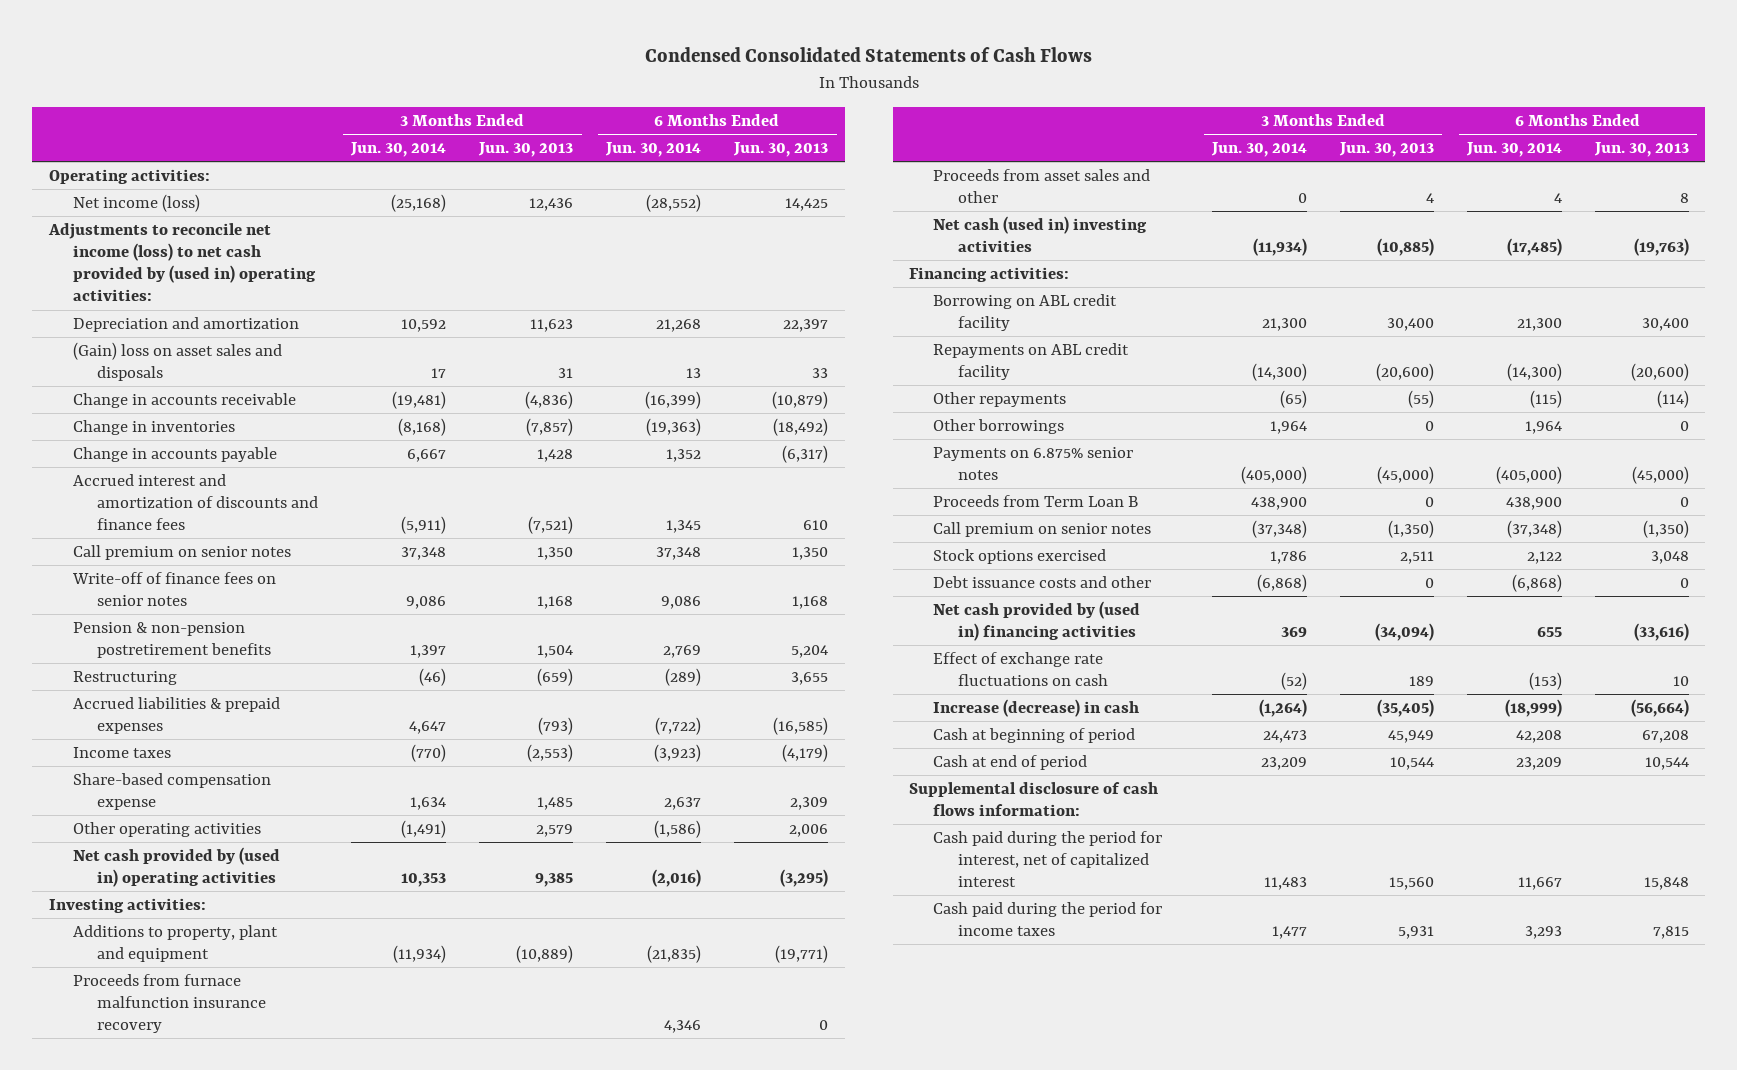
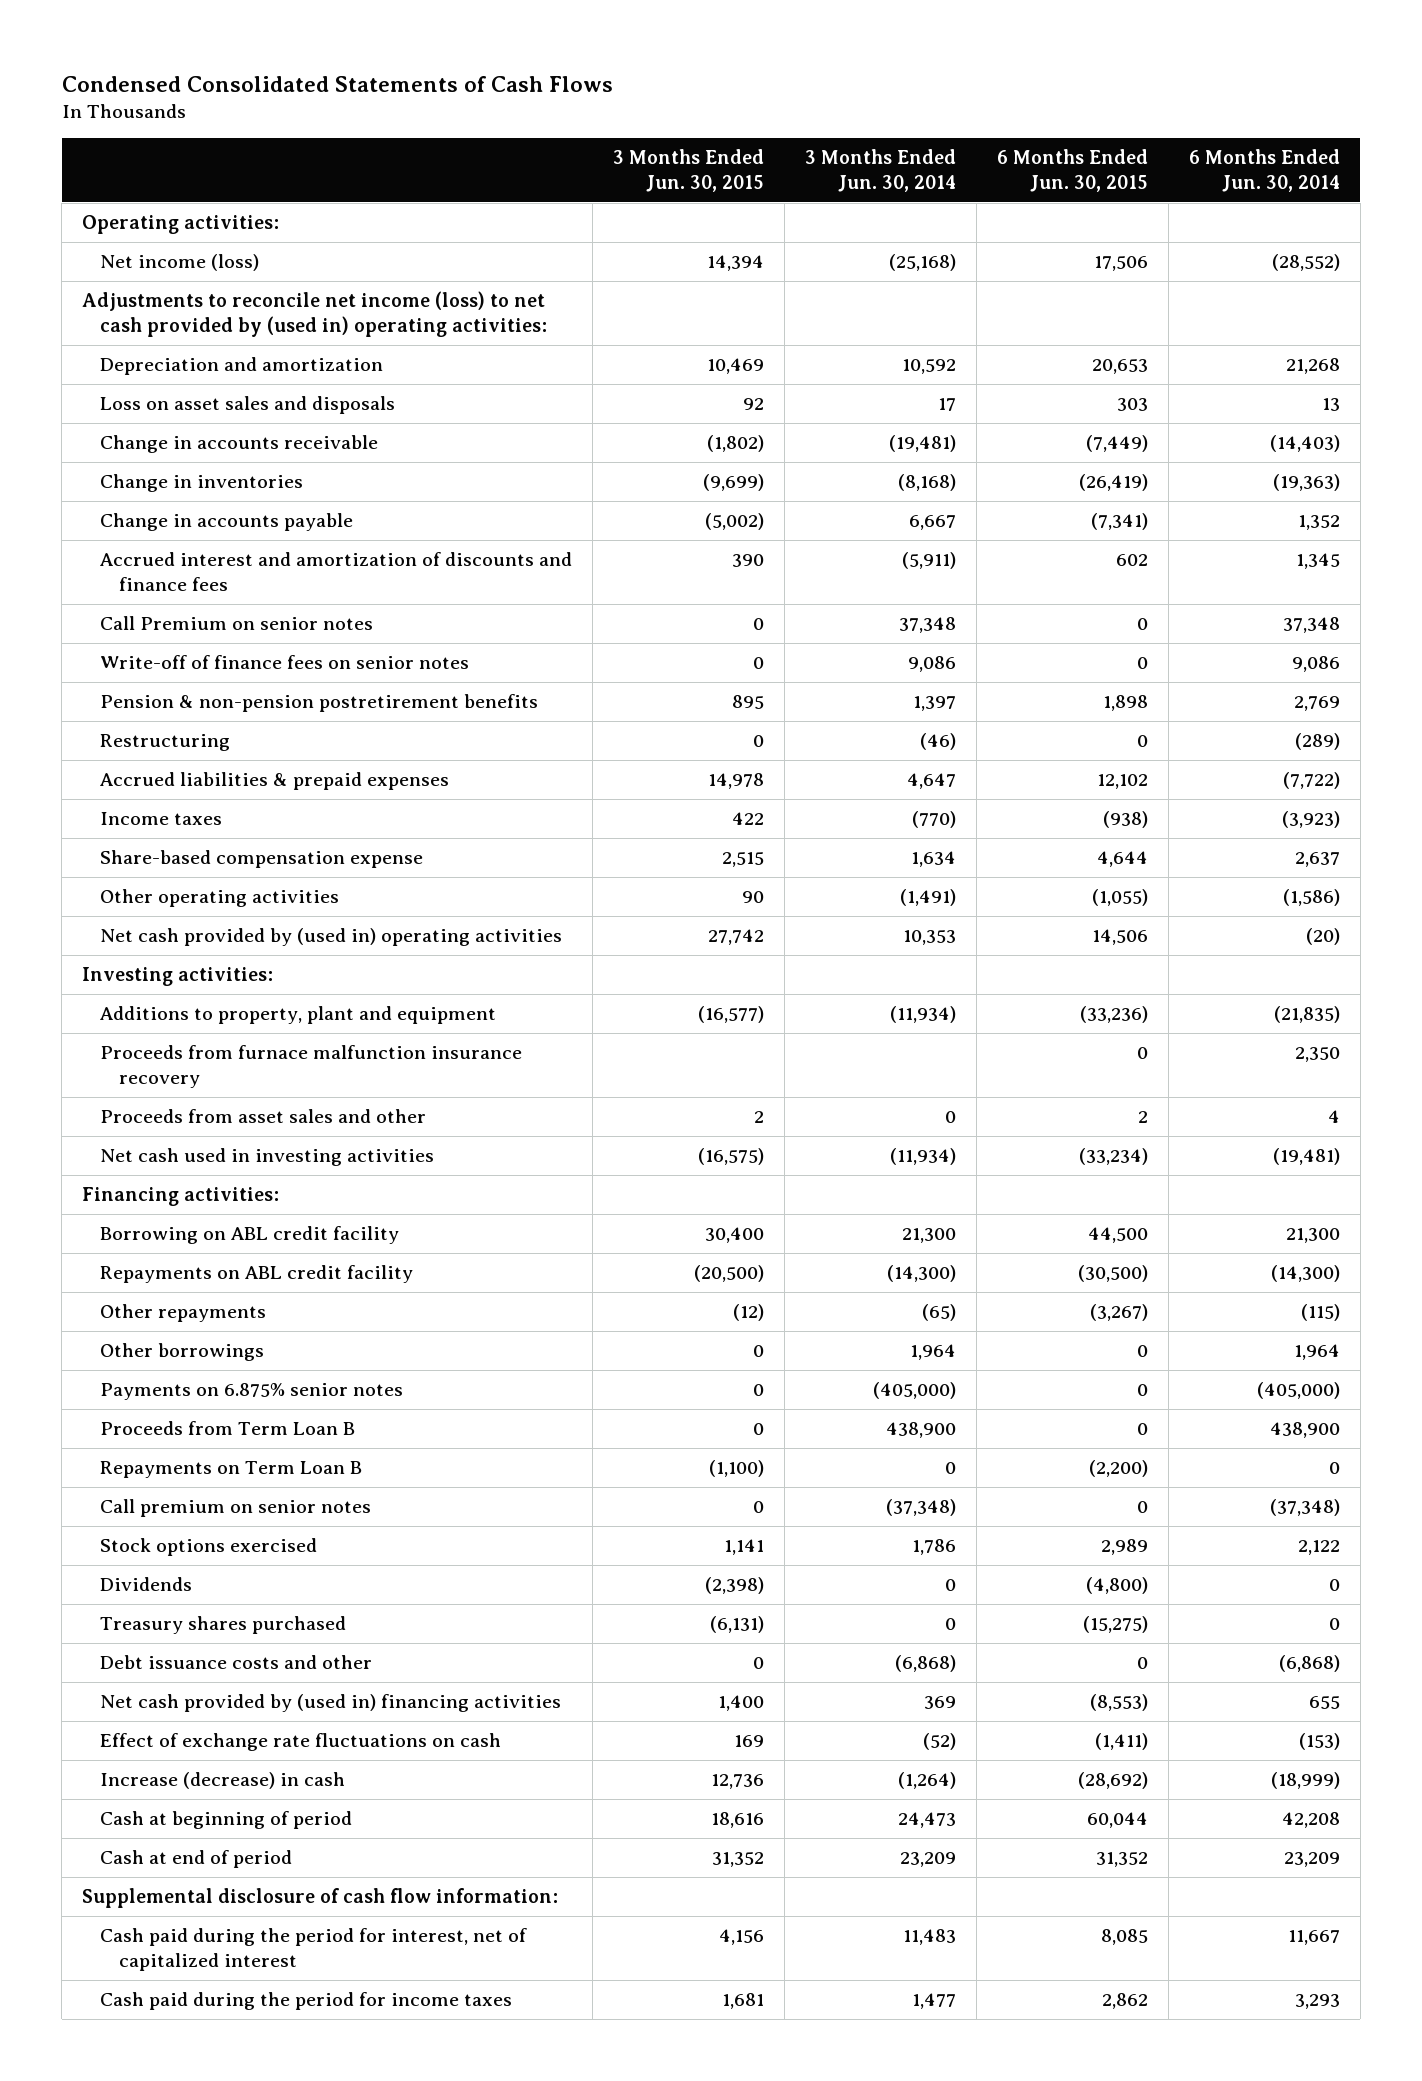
[478,142,574,158] Jun. 30, 2013 -> none
[733,142,829,158] Jun. 30, 2013 -> none
none -> [613,148,765,192] 3 Months Ended Jun. 30, 2015
none -> [997,148,1149,192] 6 Months Ended Jun. 30, 2015
[73,342,283,382] (Gain) loss on asset sales and disposals -> [100,396,396,415] Loss on asset sales and disposals
[645,391,702,410] (16,399) -> [1269,435,1340,453] (14,403)
[73,545,292,561] Call premium on senior notes -> [100,616,374,631] Call Premium on senior notes
[652,869,702,888] (2,016) -> [1305,928,1340,946] (20)
[664,1020,702,1034] 4,346 -> [1294,1047,1340,1063] 2,350
[933,216,1148,253] Net cash (used in) investing activities -> [100,1148,435,1167] Net cash used in investing activities
[1506,238,1562,257] (17,485) -> [1272,1148,1340,1166] (19,481)
none -> [100,1461,363,1479] Repayments on Term Loan B
none -> [100,1577,193,1592] Dividends
none -> [100,1616,347,1635] Treasury shares purchased
[909,782,1159,817] Supplemental disclosure of cash flows information: -> [81,1888,558,1909] Supplemental disclosure of cash flow information:

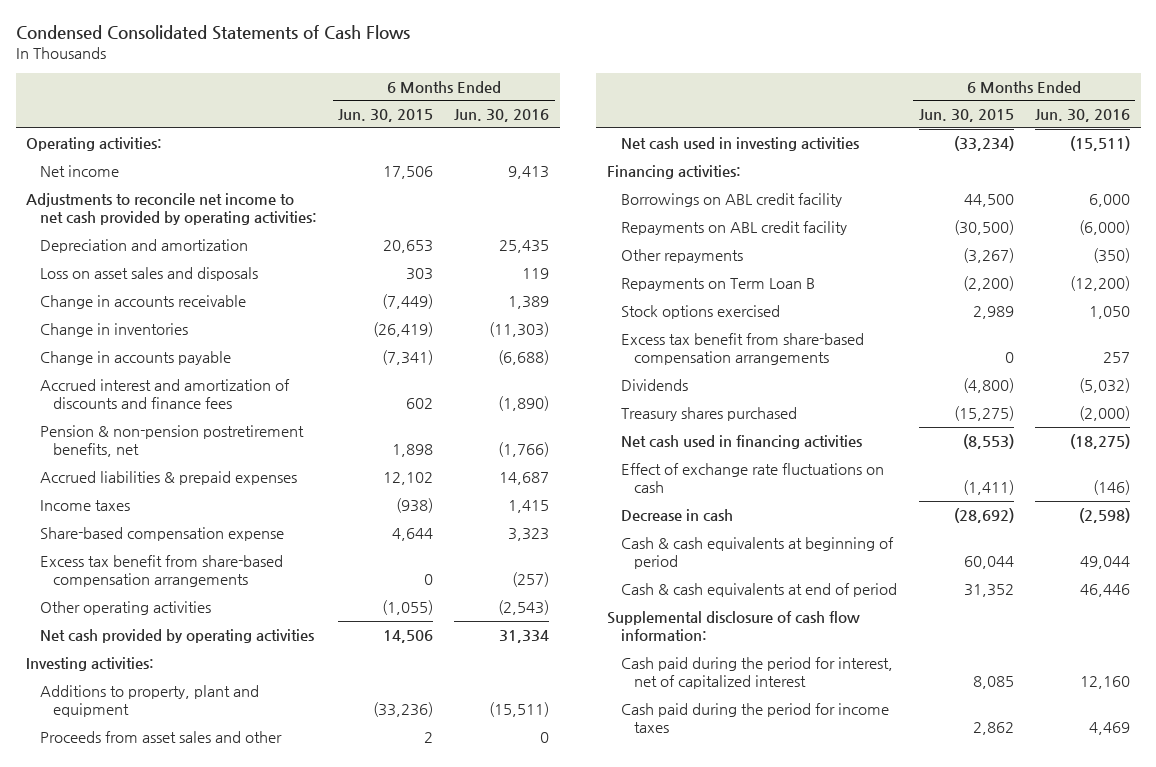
[613,148,765,192] 3 Months Ended Jun. 30, 2015 -> none
[805,148,957,192] 3 Months Ended Jun. 30, 2014 -> none
[1188,148,1340,192] 6 Months Ended Jun. 30, 2014 -> none
none -> [454,109,550,123] Jun. 30, 2016
[100,254,260,272] Net income (loss) -> [39,164,119,177] Net income
[81,291,548,338] Adjustments to reconcile net income (loss) to net cash provided by (used in) operating activities: -> [26,192,317,226] Adjustments to reconcile net income to net cash provided by operating activities:
[100,616,374,631] Call Premium on senior notes -> none
[100,655,470,670] Write-off of finance fees on senior notes -> none
[100,734,231,752] Restructuring -> none
[100,694,539,713] Pension & non-pension postretirement benefits -> [39,424,304,458] Pension & non-pension postretirement benefits, net
none -> [39,554,283,588] Excess tax benefit from share-based compensation arrangements
[100,928,563,947] Net cash provided by (used in) operating activities -> [39,628,314,643] Net cash provided by operating activities
[100,1045,523,1089] Proceeds from furnace malfunction insurance recovery -> none
[100,1226,400,1245] Borrowing on ABL credit facility -> [620,192,842,207] Borrowings on ABL credit facility
[100,1343,265,1362] Other borrowings -> none
[100,1383,404,1401] Payments on 6.875% senior notes -> none
[100,1421,356,1436] Proceeds from Term Loan B -> none
[100,1499,372,1518] Call premium on senior notes -> none
none -> [620,332,864,366] Excess tax benefit from share-based compensation arrangements
[100,1655,373,1670] Debt issuance costs and other -> none
[100,1694,562,1713] Net cash provided by (used in) financing activities -> [620,434,862,449] Net cash used in financing activities
[100,1772,346,1790] Increase (decrease) in cash -> [620,508,733,521] Decrease in cash
[100,1811,353,1830] Cash at beginning of period -> [620,536,894,570] Cash & cash equivalents at beginning of period
[100,1850,293,1869] Cash at end of period -> [620,582,897,597] Cash & cash equivalents at end of period

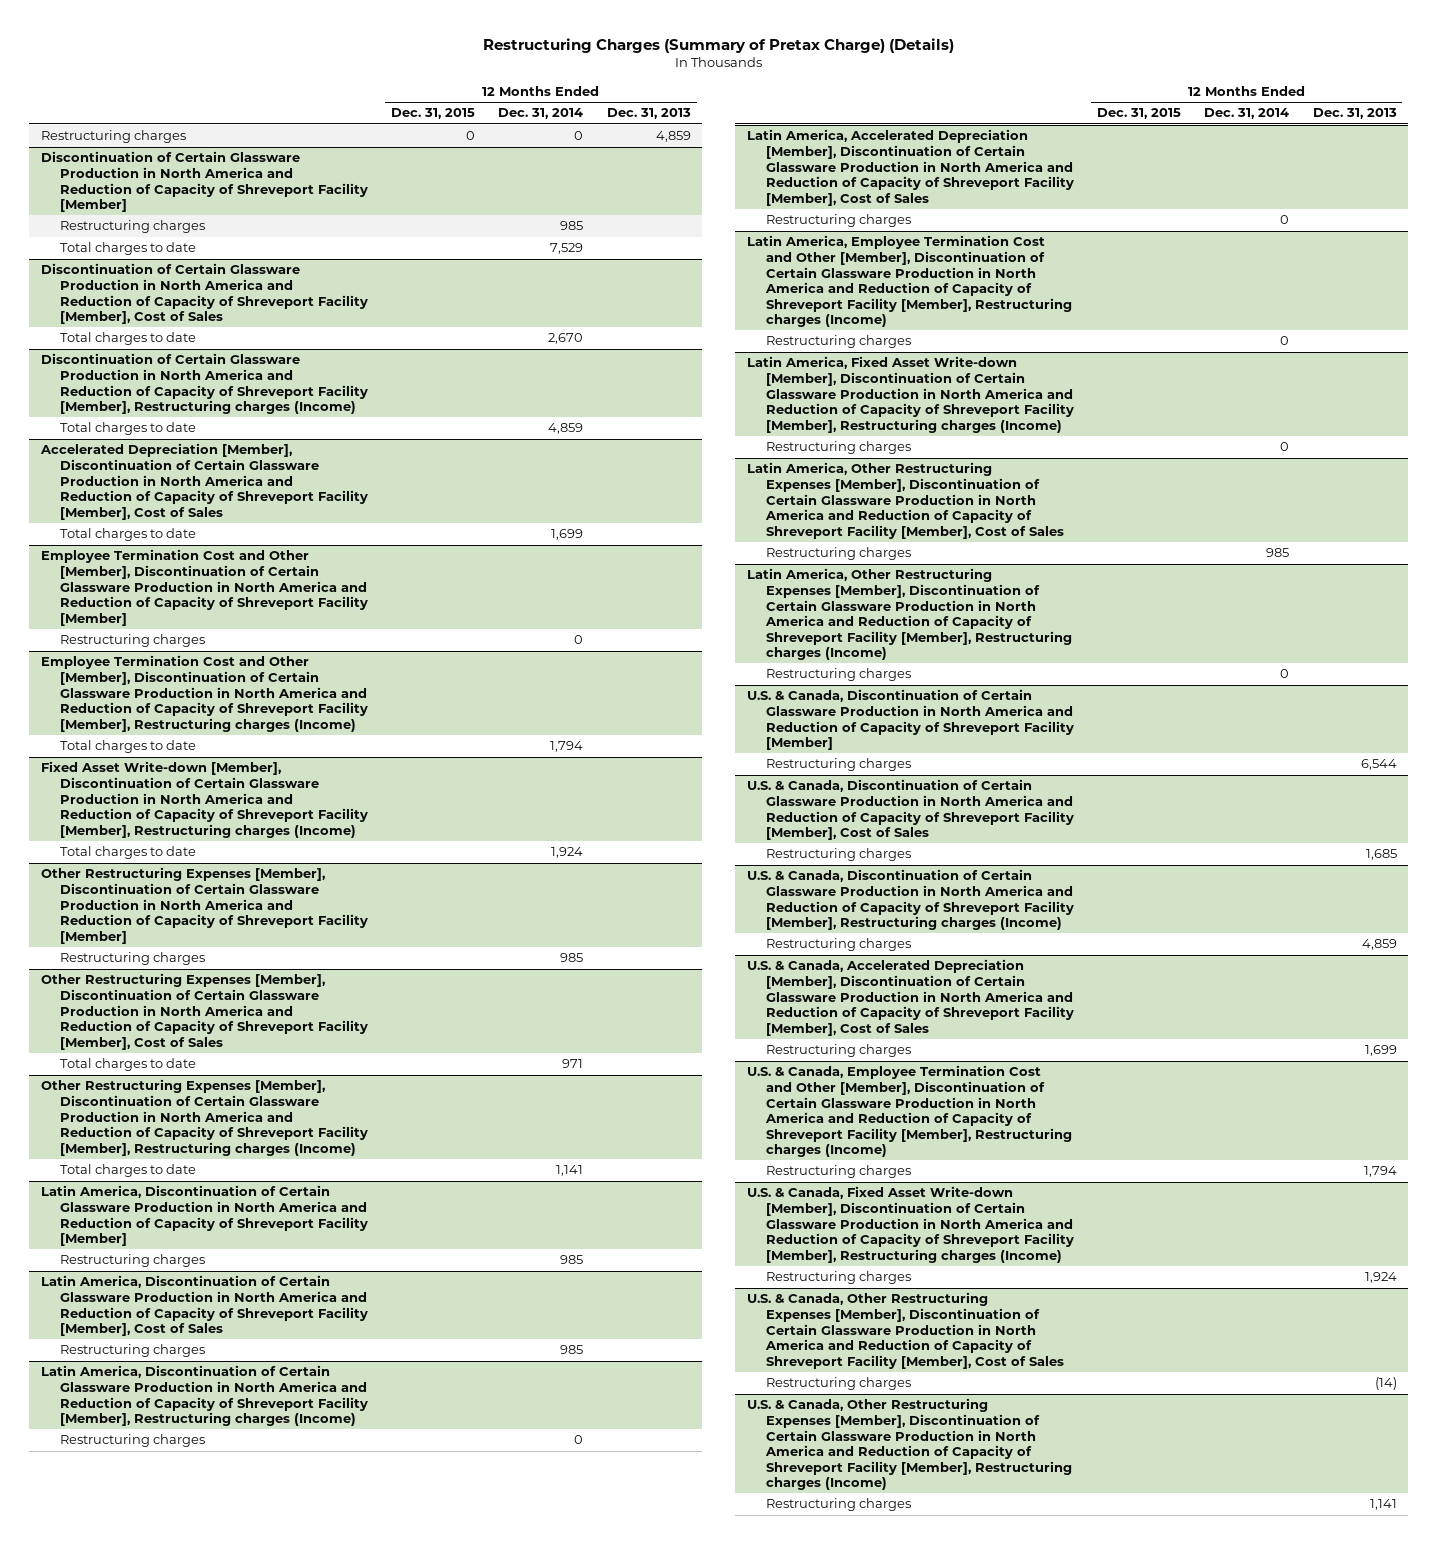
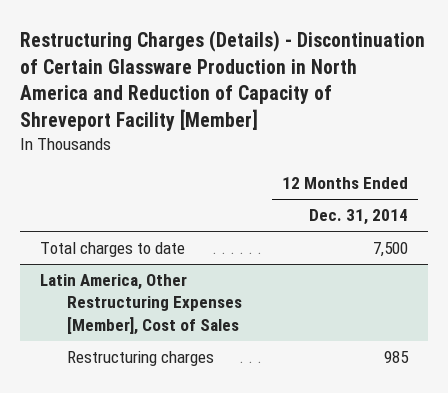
[482,37,954,53] Restructuring Charges (Summary of Pretax Charge) (Details) -> [20,29,426,131] Restructuring Charges (Details) - Discontinuation of Certain Glassware Production in North America and Reduction of Capacity of Shreveport Facility [Member]
[391,108,476,120] Dec. 31, 2015 -> none
[606,108,691,120] Dec. 31, 2013 -> none
[40,130,186,144] Restructuring charges -> none
[40,151,368,213] Discontinuation of Certain Glassware Production in North America and Reduction of Capacity of Shreveport Facility [Member] -> none
[59,220,205,234] Restructuring charges -> none
[40,263,368,325] Discontinuation of Certain Glassware Production in North America and Reduction of Capacity of Shreveport Facility [Member], Cost of Sales -> none
[59,332,196,346] Total charges to date -> none
[40,353,368,415] Discontinuation of Certain Glassware Production in North America and Reduction of Capacity of Shreveport Facility [Member], Restructuring charges (Income) -> none
[59,422,196,436] Total charges to date -> none
[39,443,368,520] Accelerated Depreciation [Member], Discontinuation of Certain Glassware Production in North America and Reduction of Capacity of Shreveport Facility [Member], Cost of Sales -> none
[59,528,196,542] Total charges to date -> none
[40,549,368,626] Employee Termination Cost and Other [Member], Discontinuation of Certain Glassware Production in North America and Reduction of Capacity of Shreveport Facility [Member] -> none
[59,634,205,648] Restructuring charges -> none
[40,655,368,732] Employee Termination Cost and Other [Member], Discontinuation of Certain Glassware Production in North America and Reduction of Capacity of Shreveport Facility [Member], Restructuring charges (Income) -> none
[59,740,196,754] Total charges to date -> none
[40,761,368,838] Fixed Asset Write-down [Member], Discontinuation of Certain Glassware Production in North America and Reduction of Capacity of Shreveport Facility [Member], Restructuring charges (Income) -> none
[59,846,196,860] Total charges to date -> none
[40,867,368,944] Other Restructuring Expenses [Member], Discontinuation of Certain Glassware Production in North America and Reduction of Capacity of Shreveport Facility [Member] -> none
[59,952,205,966] Restructuring charges -> none
[40,973,368,1050] Other Restructuring Expenses [Member], Discontinuation of Certain Glassware Production in North America and Reduction of Capacity of Shreveport Facility [Member], Cost of Sales -> none
[59,1058,196,1072] Total charges to date -> none
[40,1079,368,1156] Other Restructuring Expenses [Member], Discontinuation of Certain Glassware Production in North America and Reduction of Capacity of Shreveport Facility [Member], Restructuring charges (Income) -> none
[59,1164,196,1178] Total charges to date -> none
[40,1185,368,1247] Latin America, Discontinuation of Certain Glassware Production in North America and Reduction of Capacity of Shreveport Facility [Member] -> none
[59,1254,205,1268] Restructuring charges -> none
[40,1275,368,1337] Latin America, Discontinuation of Certain Glassware Production in North America and Reduction of Capacity of Shreveport Facility [Member], Cost of Sales -> none
[59,1344,205,1358] Restructuring charges -> none
[40,1365,368,1427] Latin America, Discontinuation of Certain Glassware Production in North America and Reduction of Capacity of Shreveport Facility [Member], Restructuring charges (Income) -> none
[59,1434,205,1448] Restructuring charges -> none
[746,129,1074,206] Latin America, Accelerated Depreciation [Member], Discontinuation of Certain Glassware Production in North America and Reduction of Capacity of Shreveport Facility [Member], Cost of Sales -> none
[765,214,911,228] Restructuring charges -> none
[746,235,1072,328] Latin America, Employee Termination Cost and Other [Member], Discontinuation of Certain Glassware Production in North America and Reduction of Capacity of Shreveport Facility [Member], Restructuring charges (Income) -> none
[765,335,911,349] Restructuring charges -> none
[746,356,1074,433] Latin America, Fixed Asset Write-down [Member], Discontinuation of Certain Glassware Production in North America and Reduction of Capacity of Shreveport Facility [Member], Restructuring charges (Income) -> none
[765,441,911,455] Restructuring charges -> none
[746,462,1064,539] Latin America, Other Restructuring Expenses [Member], Discontinuation of Certain Glassware Production in North America and Reduction of Capacity of Shreveport Facility [Member], Cost of Sales -> none
[550,243,584,255] 7,529 -> [372,242,408,258] 7,500
none -> [40,274,243,335] Latin America, Other Restructuring Expenses [Member], Cost of Sales
[746,568,1072,661] Latin America, Other Restructuring Expenses [Member], Discontinuation of Certain Glassware Production in North America and Reduction of Capacity of Shreveport Facility [Member], Restructuring charges (Income) -> none
[765,668,911,682] Restructuring charges -> none
[746,689,1074,751] U.S. & Canada, Discontinuation of Certain Glassware Production in North America and Reduction of Capacity of Shreveport Facility [Member] -> none
[765,758,911,772] Restructuring charges -> none
[746,779,1074,841] U.S. & Canada, Discontinuation of Certain Glassware Production in North America and Reduction of Capacity of Shreveport Facility [Member], Cost of Sales -> none
[765,848,911,862] Restructuring charges -> none
[746,869,1074,931] U.S. & Canada, Discontinuation of Certain Glassware Production in North America and Reduction of Capacity of Shreveport Facility [Member], Restructuring charges (Income) -> none
[765,938,911,952] Restructuring charges -> none
[746,959,1074,1036] U.S. & Canada, Accelerated Depreciation [Member], Discontinuation of Certain Glassware Production in North America and Reduction of Capacity of Shreveport Facility [Member], Cost of Sales -> none
[765,1044,911,1058] Restructuring charges -> none
[746,1065,1072,1158] U.S. & Canada, Employee Termination Cost and Other [Member], Discontinuation of Certain Glassware Production in North America and Reduction of Capacity of Shreveport Facility [Member], Restructuring charges (Income) -> none
[765,1165,911,1179] Restructuring charges -> none
[746,1186,1074,1263] U.S. & Canada, Fixed Asset Write-down [Member], Discontinuation of Certain Glassware Production in North America and Reduction of Capacity of Shreveport Facility [Member], Restructuring charges (Income) -> none
[765,1271,911,1285] Restructuring charges -> none
[746,1292,1064,1369] U.S. & Canada, Other Restructuring Expenses [Member], Discontinuation of Certain Glassware Production in North America and Reduction of Capacity of Shreveport Facility [Member], Cost of Sales -> none
[765,1377,911,1391] Restructuring charges -> none
[746,1398,1072,1491] U.S. & Canada, Other Restructuring Expenses [Member], Discontinuation of Certain Glassware Production in North America and Reduction of Capacity of Shreveport Facility [Member], Restructuring charges (Income) -> none
[765,1498,911,1512] Restructuring charges -> none

